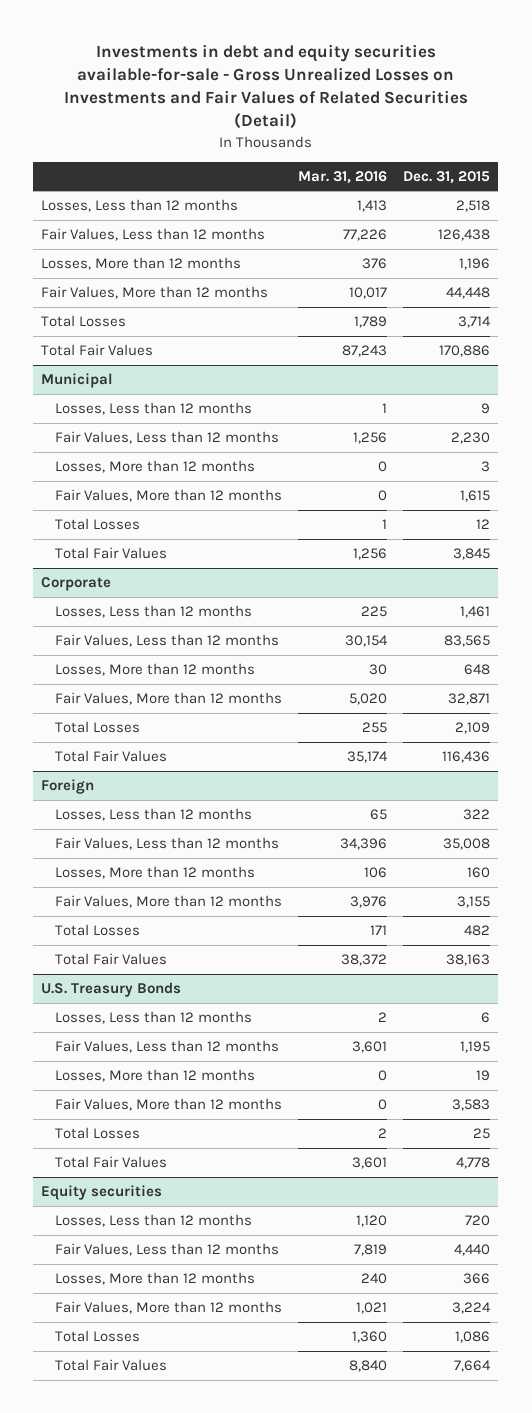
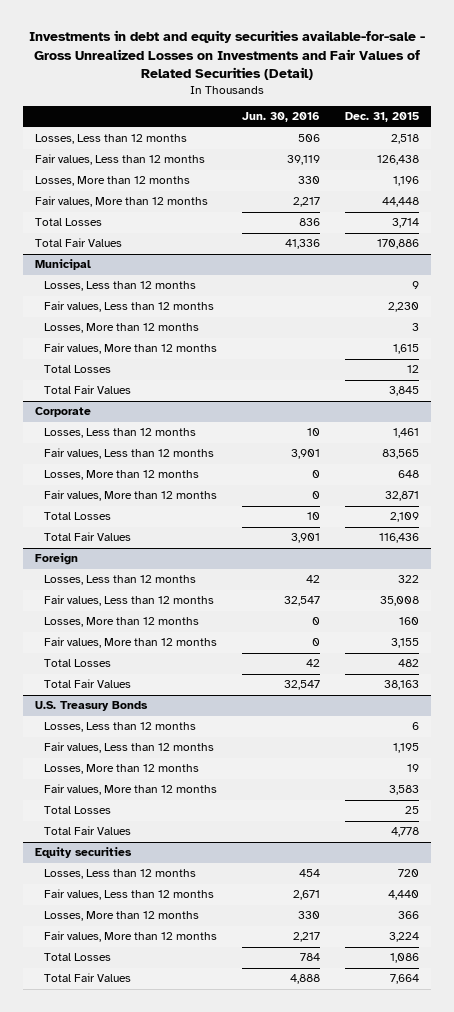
[298,170,388,184] Mar. 31, 2016 -> none
none -> [241,112,320,123] Jun. 30, 2016
[41,227,266,241] Fair Values, Less than 12 months -> [35,154,206,166] Fair values, Less than 12 months
[41,285,269,299] Fair Values, More than 12 months -> [35,196,209,208] Fair values, More than 12 months
[54,430,279,444] Fair Values, Less than 12 months -> [43,301,214,313] Fair values, Less than 12 months
[54,488,282,502] Fair Values, More than 12 months -> [43,343,217,355] Fair values, More than 12 months
[54,633,279,647] Fair Values, Less than 12 months -> [43,448,214,460] Fair values, Less than 12 months
[54,691,282,705] Fair Values, More than 12 months -> [43,490,217,502] Fair values, More than 12 months
[54,836,279,850] Fair Values, Less than 12 months -> [43,595,214,607] Fair values, Less than 12 months
[54,894,282,908] Fair Values, More than 12 months -> [43,637,217,649] Fair values, More than 12 months
[54,1039,279,1053] Fair Values, Less than 12 months -> [43,742,214,754] Fair values, Less than 12 months
[54,1097,282,1111] Fair Values, More than 12 months -> [43,784,217,796] Fair values, More than 12 months
[54,1242,279,1256] Fair Values, Less than 12 months -> [43,889,214,901] Fair values, Less than 12 months
[54,1300,282,1314] Fair Values, More than 12 months -> [43,931,217,943] Fair values, More than 12 months

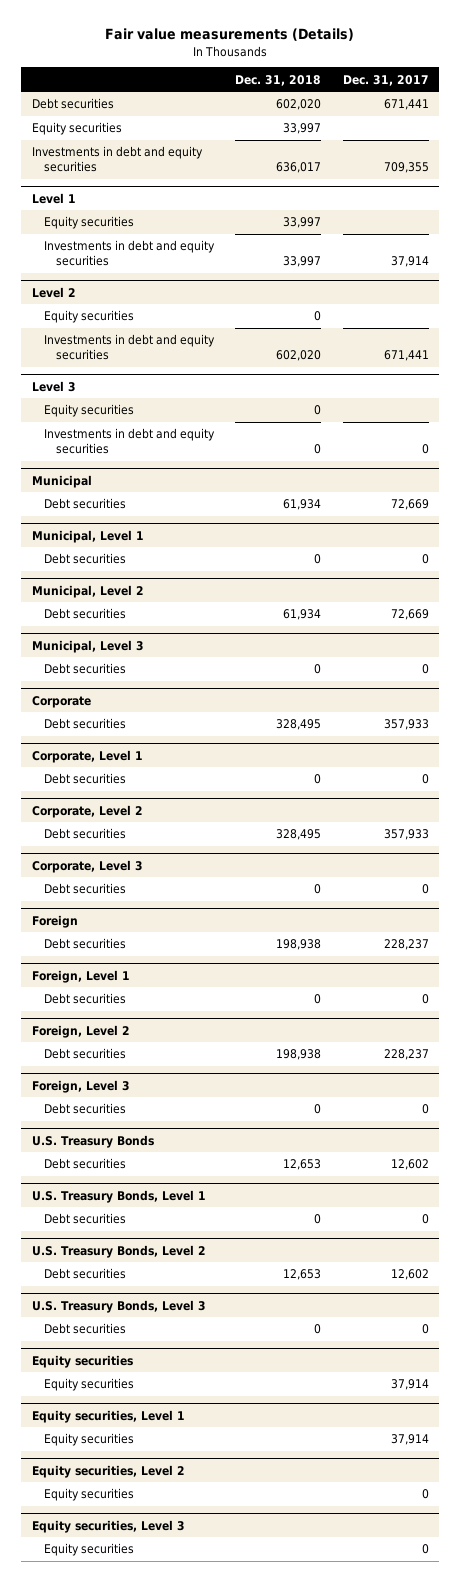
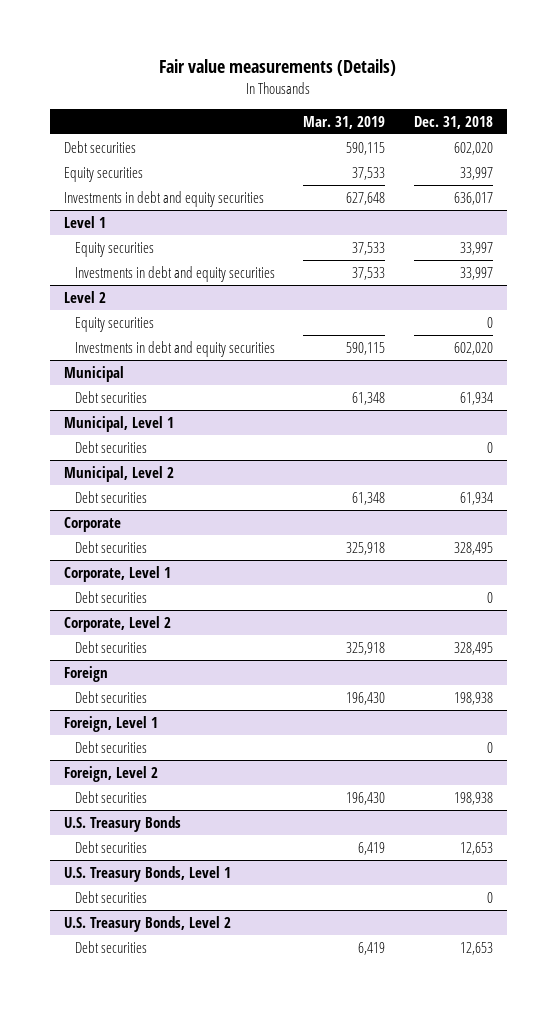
[342,74,429,86] Dec. 31, 2017 -> none
none -> [303,115,386,129] Mar. 31, 2019
[31,380,76,392] Level 3 -> none
[43,404,134,418] Equity securities -> none
[43,428,215,455] Investments in debt and equity securities -> none
[31,639,144,653] Municipal, Level 3 -> none
[43,663,126,675] Debt securities -> none
[31,859,143,873] Corporate, Level 3 -> none
[43,883,126,895] Debt securities -> none
[31,1079,130,1093] Foreign, Level 3 -> none
[43,1103,126,1115] Debt securities -> none
[31,1299,206,1313] U.S. Treasury Bonds, Level 3 -> none
[43,1323,126,1335] Debt securities -> none
[31,1354,133,1368] Equity securities -> none
[43,1378,134,1392] Equity securities -> none
[31,1409,185,1423] Equity securities, Level 1 -> none
[43,1433,134,1447] Equity securities -> none
[31,1464,185,1478] Equity securities, Level 2 -> none
[43,1488,134,1502] Equity securities -> none
[31,1519,185,1533] Equity securities, Level 3 -> none
[43,1543,134,1557] Equity securities -> none

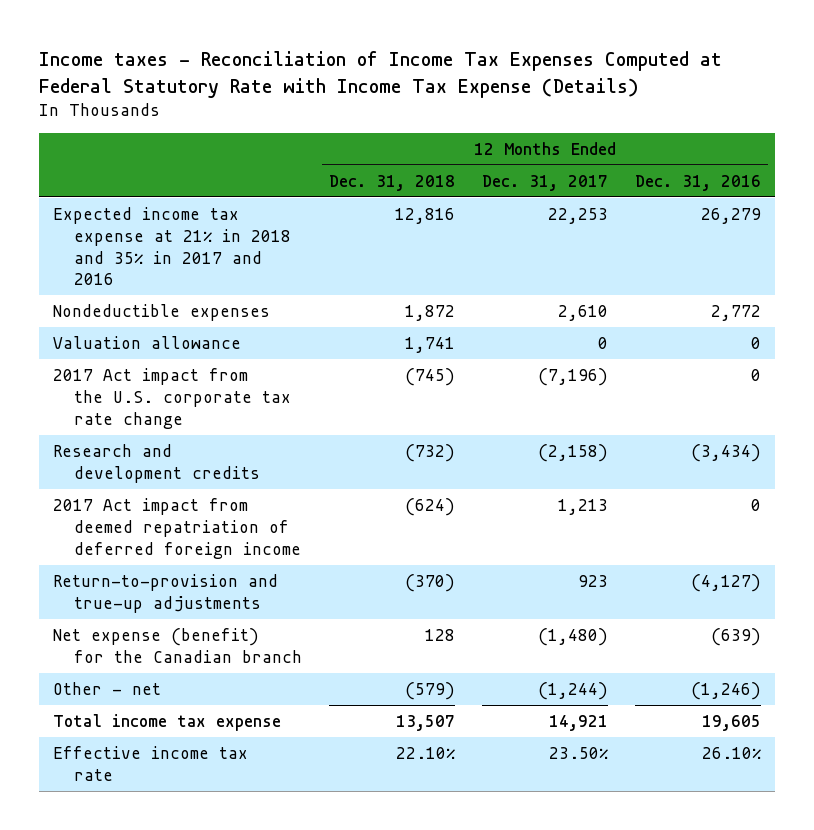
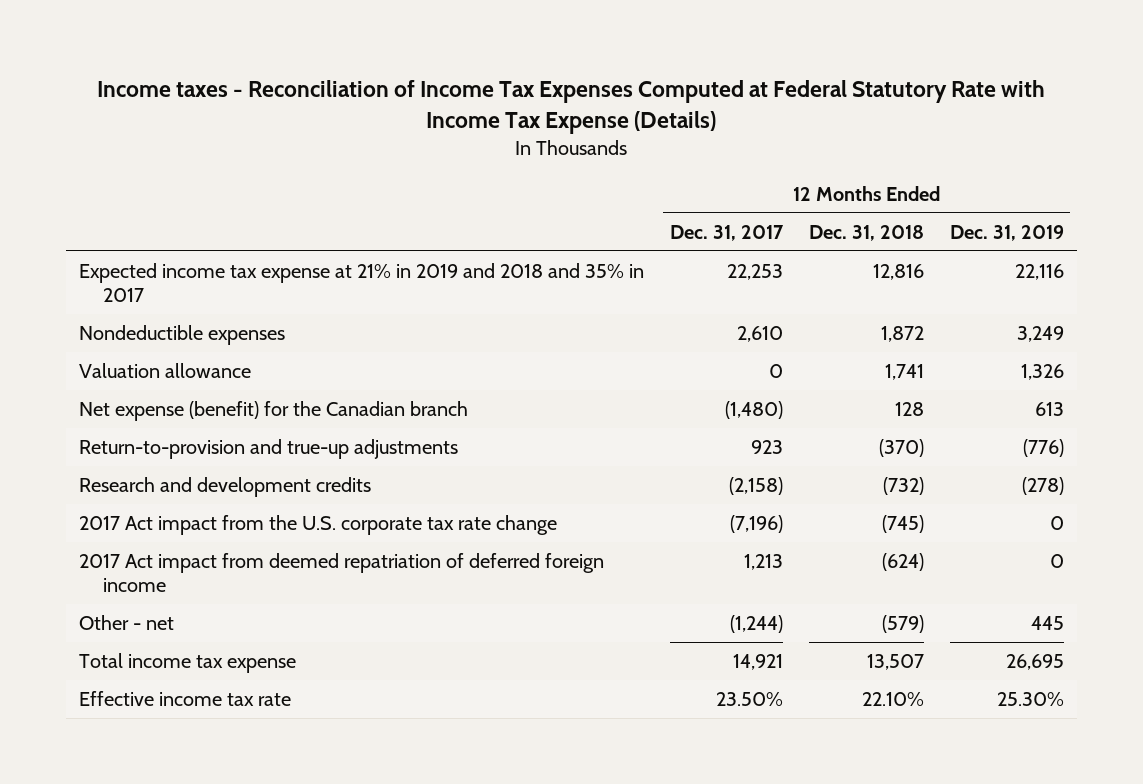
[635,174,762,191] Dec. 31, 2016 -> none
none -> [949,224,1064,241] Dec. 31, 2019
[52,206,291,286] Expected income tax expense at 21% in 2018 and 35% in 2017 and 2016 -> [79,262,645,303] Expected income tax expense at 21% in 2019 and 2018 and 35% in 2017
[52,627,302,663] Net expense (benefit) for the Canadian branch -> [79,400,469,421] Net expense (benefit) for the Canadian branch
[52,573,278,613] Return-to-provision and true-up adjustments -> [79,438,459,459] Return-to-provision and true-up adjustments
[52,367,291,429] 2017 Act impact from the U.S. corporate tax rate change -> [79,514,558,535] 2017 Act impact from the U.S. corporate tax rate change

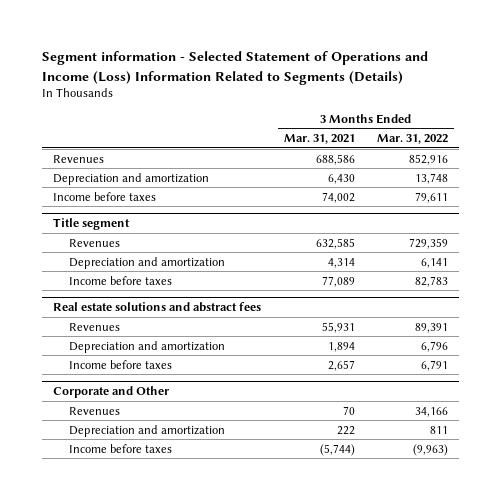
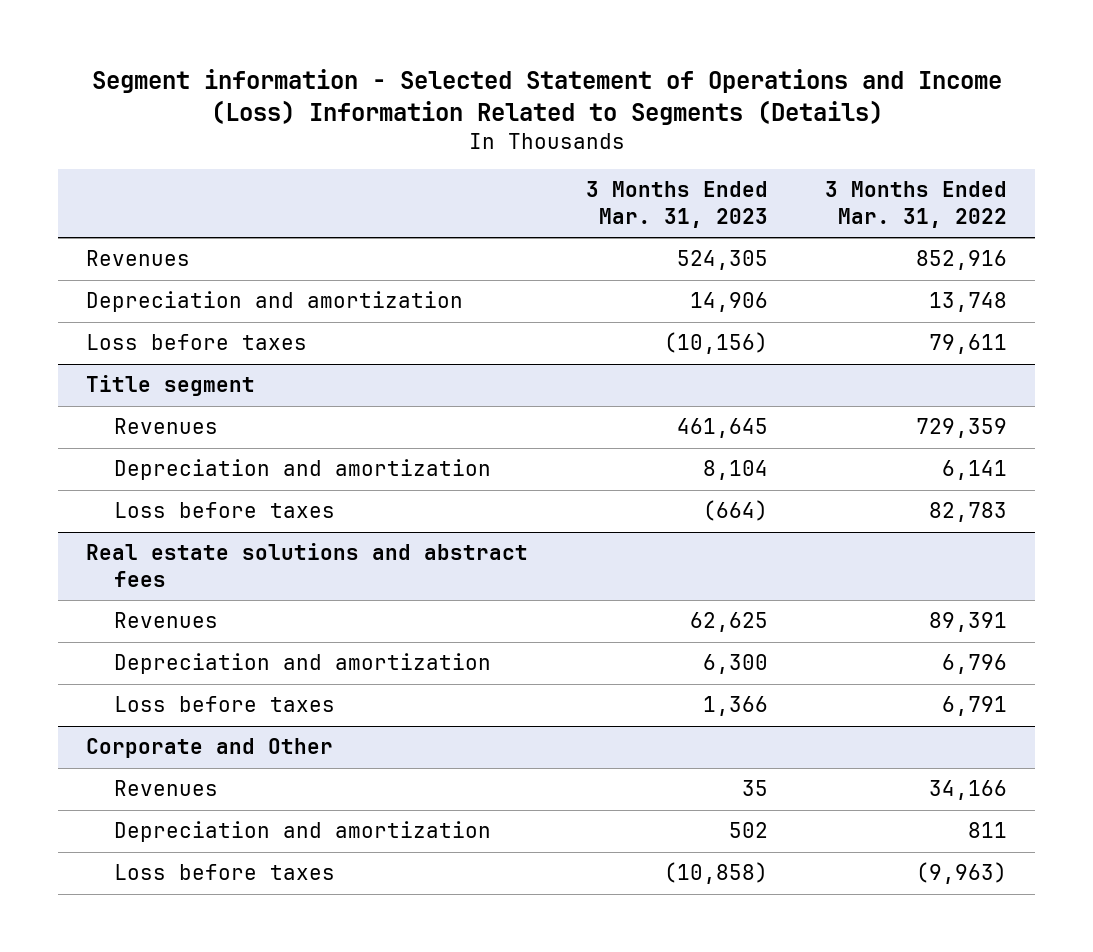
[283,134,355,145] Mar. 31, 2021 -> none
none -> [585,181,768,228] 3 Months Ended Mar. 31, 2023
[53,191,157,201] Income before taxes -> [86,334,308,351] Loss before taxes
[68,275,172,285] Income before taxes -> [114,502,336,519] Loss before taxes
[68,359,172,369] Income before taxes -> [114,696,336,713] Loss before taxes
[68,443,172,453] Income before taxes -> [114,864,336,881] Loss before taxes

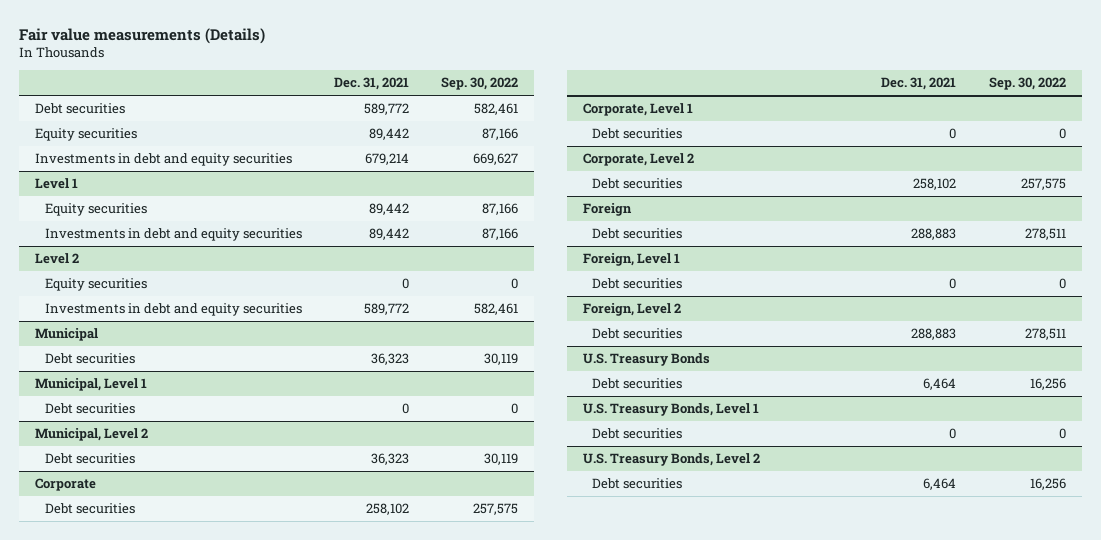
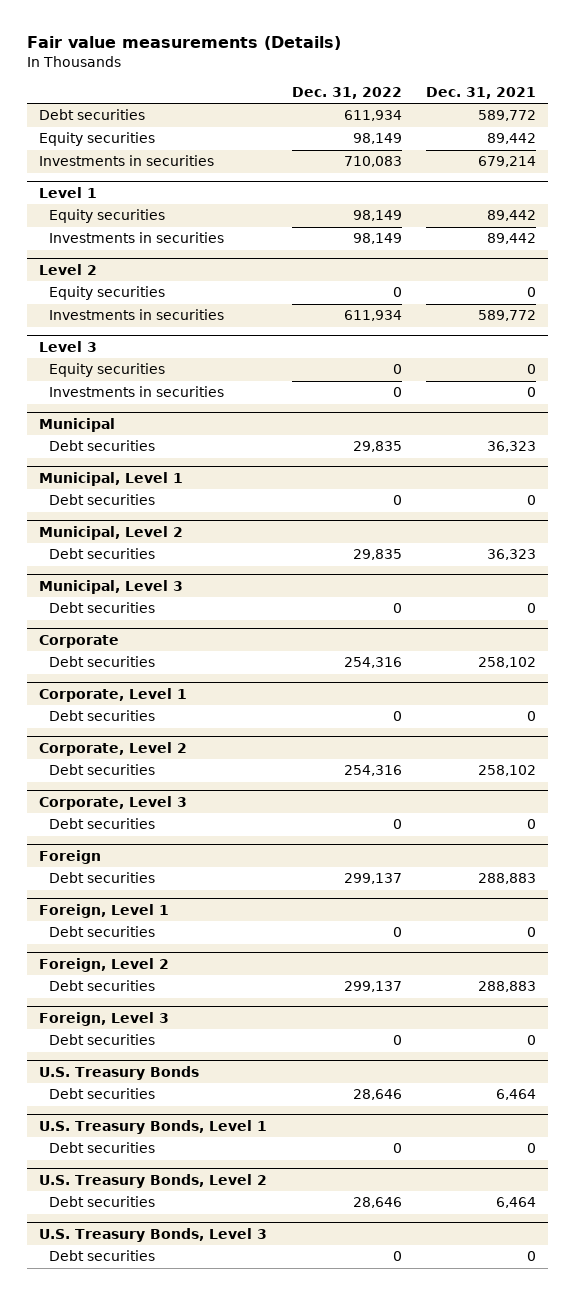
[441,77,519,91] Sep. 30, 2022 -> none
none -> [291,86,402,99] Dec. 31, 2022
[35,153,293,167] Investments in debt and equity securities -> [39,155,215,167] Investments in securities
[44,228,302,242] Investments in debt and equity securities -> [48,232,224,244] Investments in securities
[44,303,302,317] Investments in debt and equity securities -> [48,309,224,321] Investments in securities
none -> [39,340,98,352] Level 3
none -> [48,363,165,378] Equity securities
none -> [48,386,224,398] Investments in securities
none -> [39,579,184,594] Municipal, Level 3
none -> [48,602,155,614] Debt securities
none -> [39,795,188,810] Corporate, Level 3
none -> [48,818,155,830] Debt securities
none -> [39,1011,170,1026] Foreign, Level 3
none -> [48,1034,155,1046] Debt securities
none -> [39,1227,268,1242] U.S. Treasury Bonds, Level 3
none -> [48,1250,155,1262] Debt securities

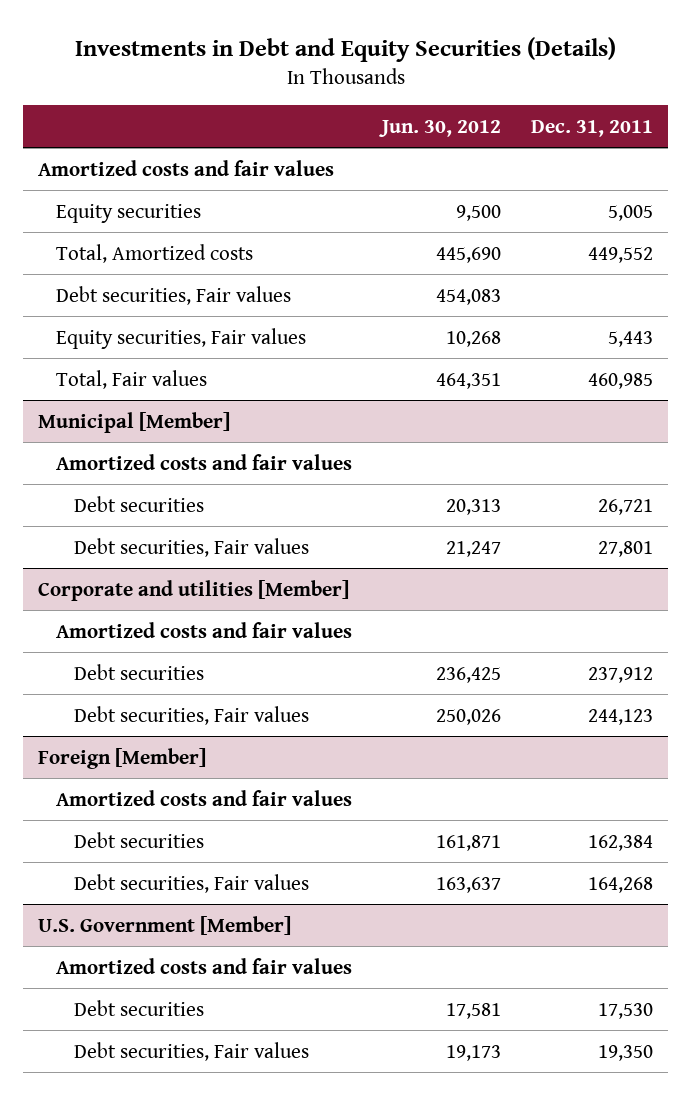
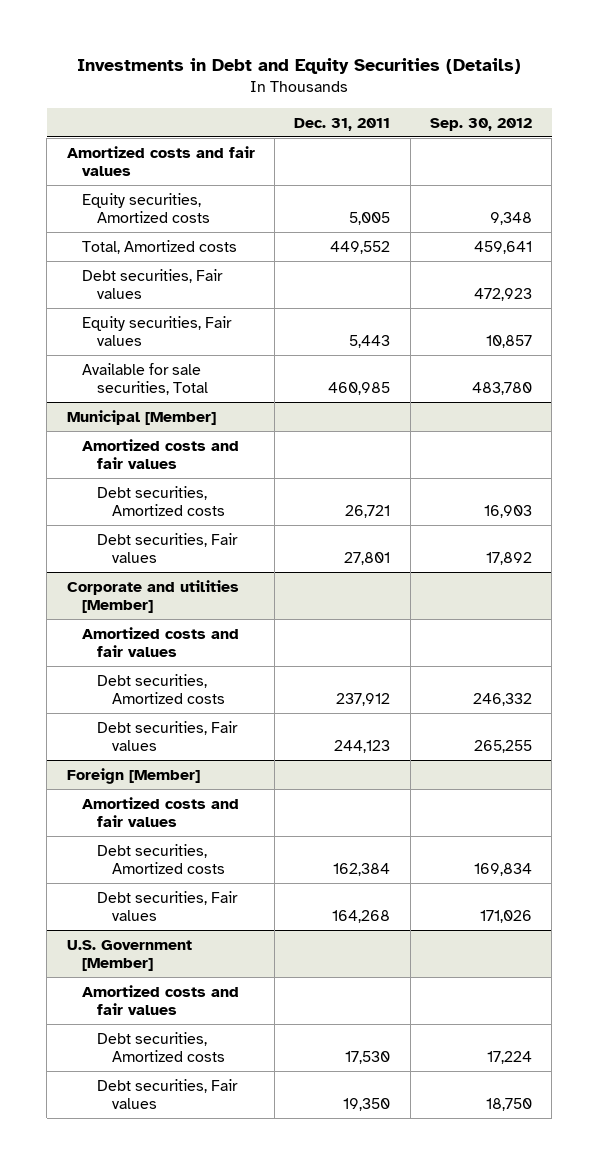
[379,119,502,137] Jun. 30, 2012 -> none
none -> [430,117,533,131] Sep. 30, 2012
[56,203,202,223] Equity securities -> [81,192,210,224] Equity securities, Amortized costs
[56,369,208,389] Total, Fair values -> [81,362,208,396] Available for sale securities, Total
[73,495,204,512] Debt securities -> [96,485,226,517] Debt securities, Amortized costs
[73,663,204,680] Debt securities -> [96,673,226,705] Debt securities, Amortized costs
[73,831,204,848] Debt securities -> [96,843,226,875] Debt securities, Amortized costs
[73,999,204,1016] Debt securities -> [96,1031,226,1063] Debt securities, Amortized costs

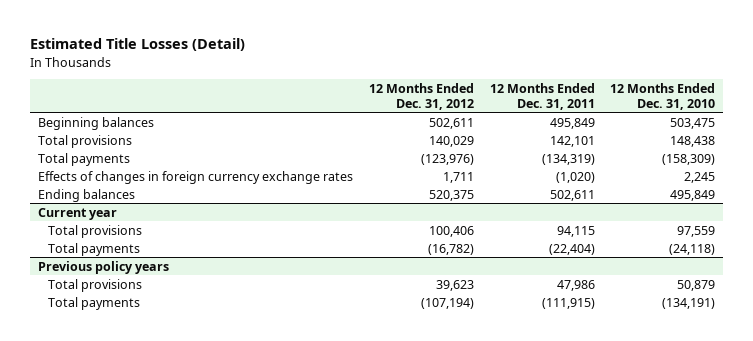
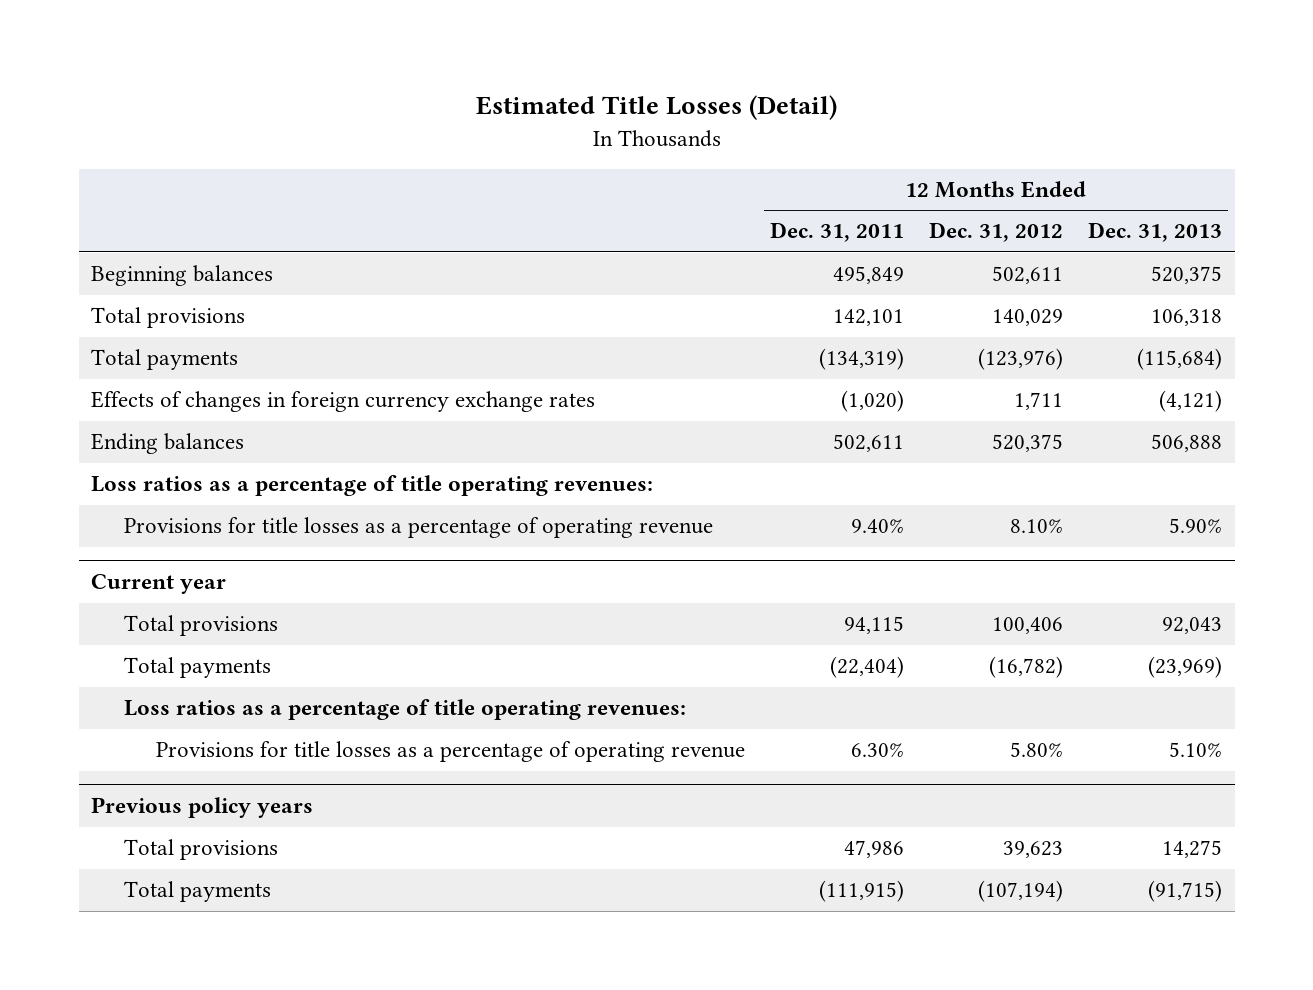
[610,82,716,110] 12 Months Ended Dec. 31, 2010 -> none
none -> [1088,222,1223,243] Dec. 31, 2013
none -> [91,475,654,497] Loss ratios as a percentage of title operating revenues:
none -> [123,517,713,539] Provisions for title losses as a percentage of operating revenue
none -> [123,699,686,721] Loss ratios as a percentage of title operating revenues:
none -> [155,741,745,763] Provisions for title losses as a percentage of operating revenue

